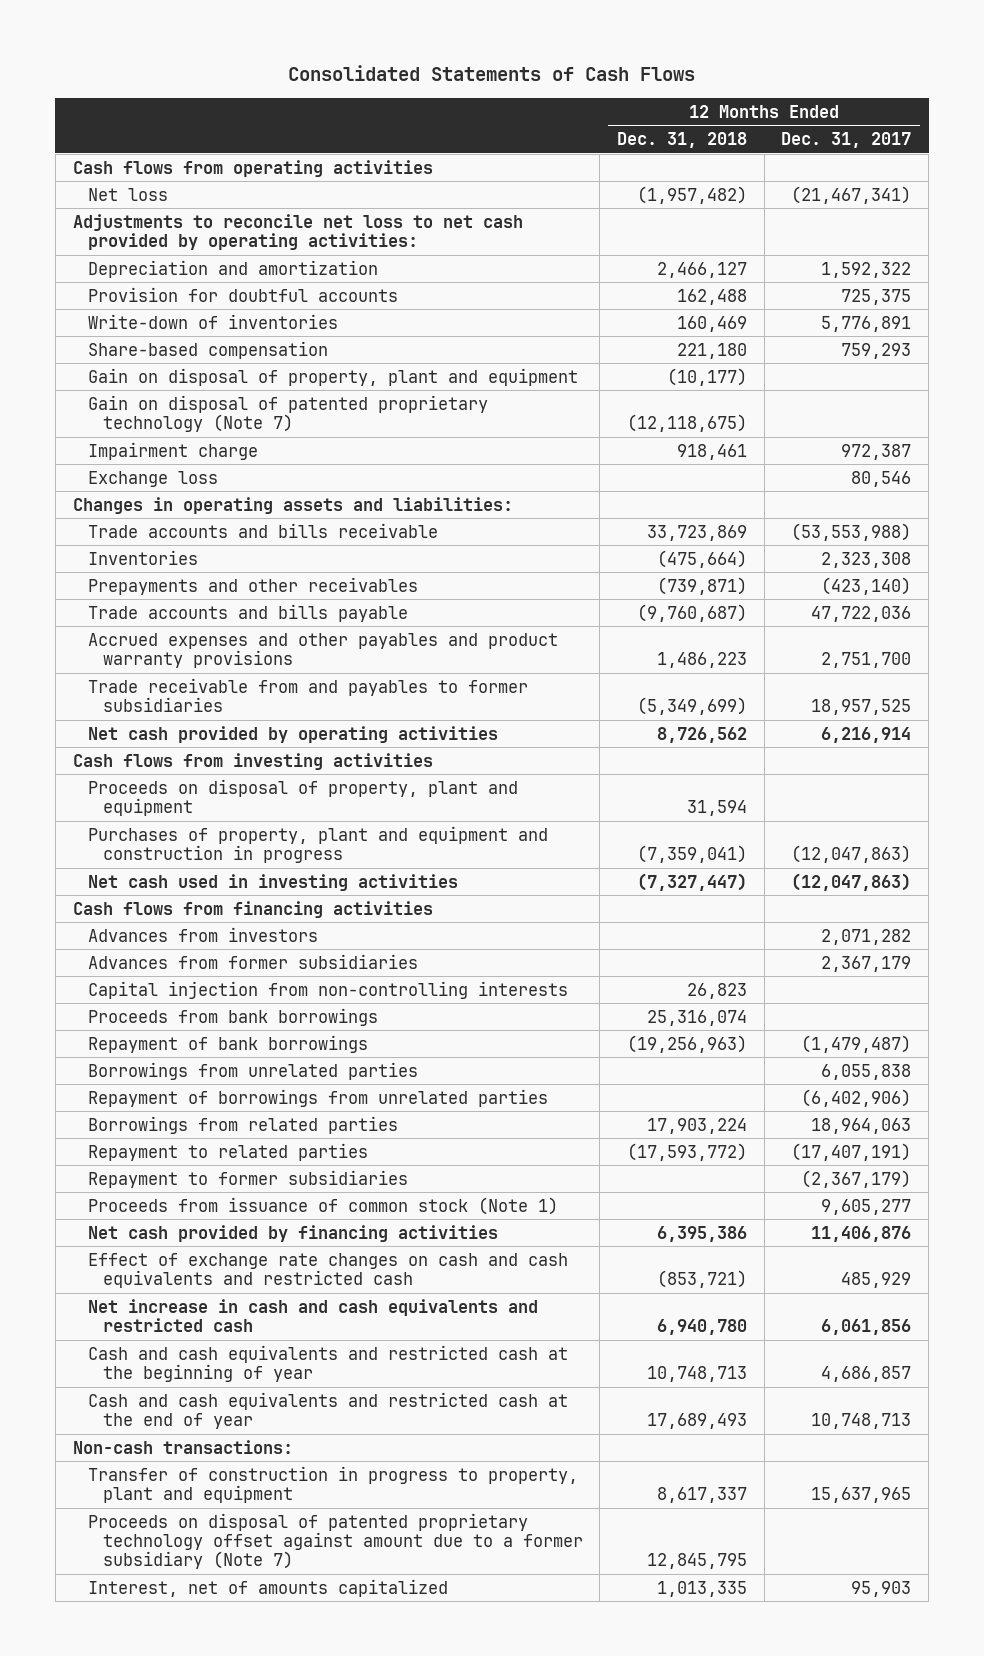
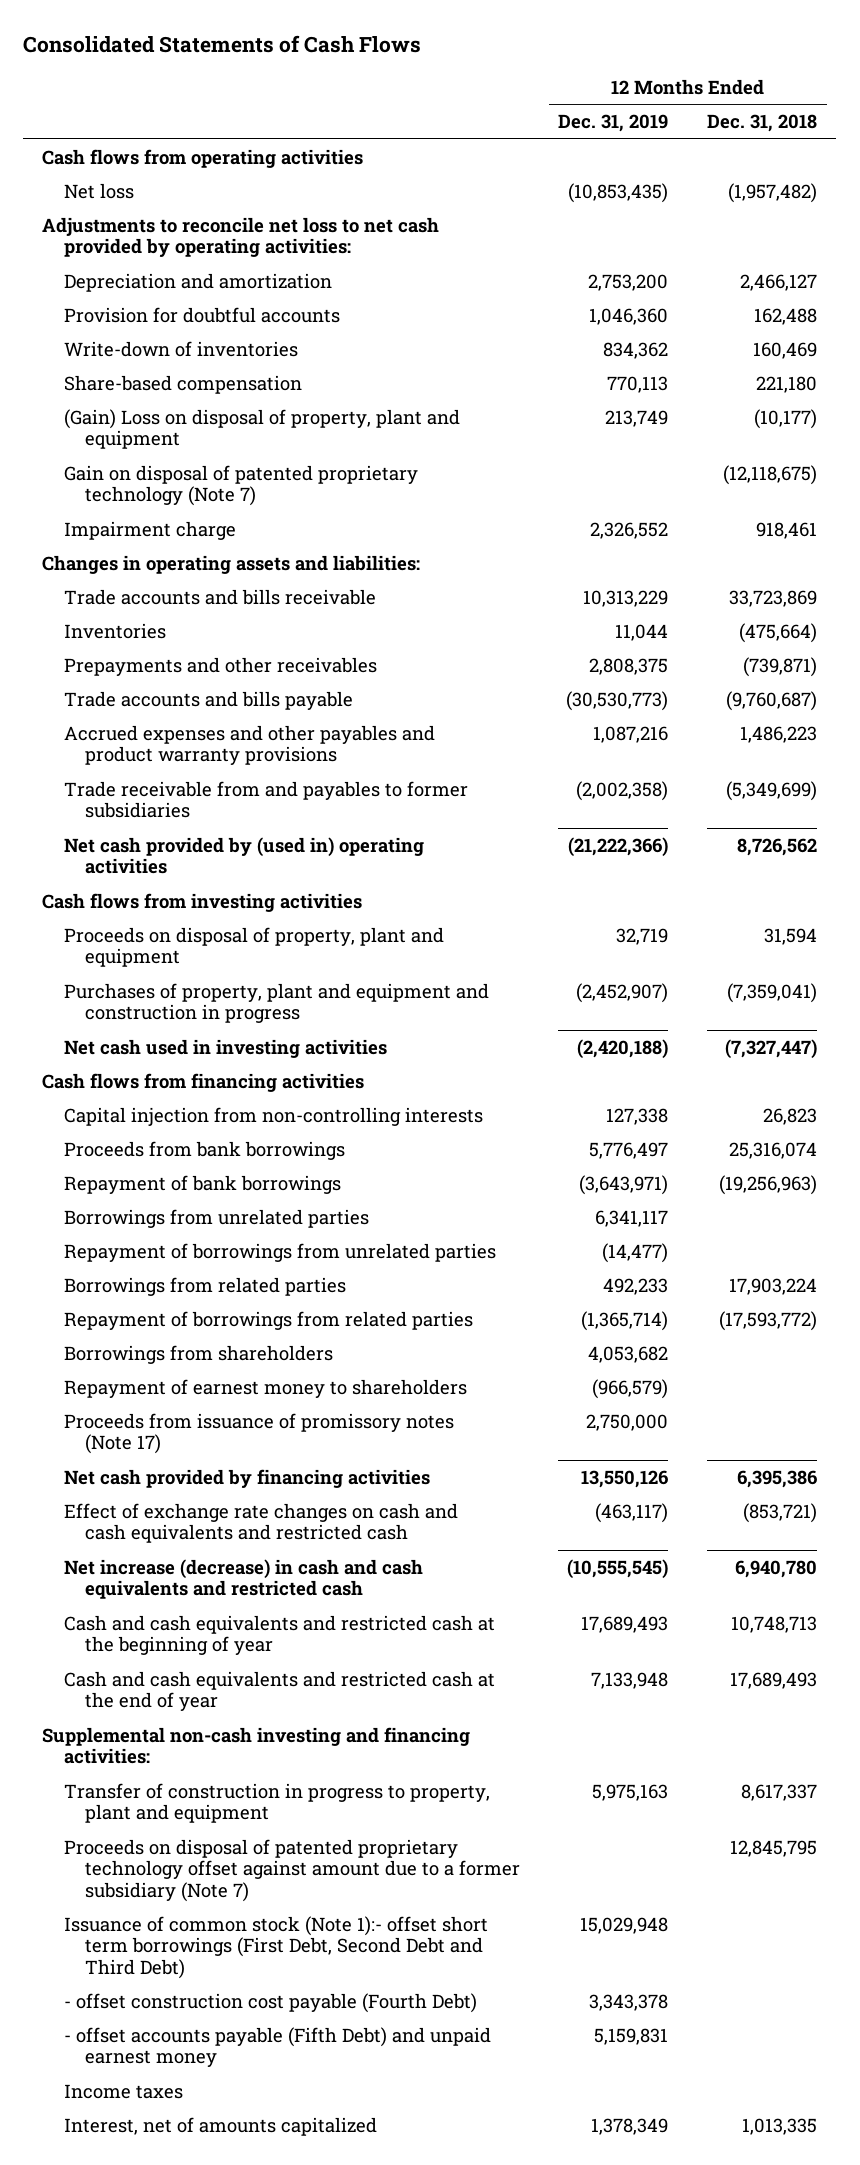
[781,132,912,149] Dec. 31, 2017 -> none
none -> [558,114,669,133] Dec. 31, 2019
[87,367,578,386] Gain on disposal of property, plant and equipment -> [63,408,460,450] (Gain) Loss on disposal of property, plant and equipment
[87,470,218,487] Exchange loss -> none
[87,725,498,743] Net cash provided by operating activities -> [63,836,424,875] Net cash provided by (used in) operating activities
[87,926,318,942] Advances from investors -> none
[87,953,418,969] Advances from former subsidiaries -> none
[87,1169,408,1188] Repayment to former subsidiaries -> none
[87,1196,558,1215] Proceeds from issuance of common stock (Note 1) -> none
[87,1142,368,1161] Repayment to related parties -> [63,1310,473,1330] Repayment of borrowings from related parties
none -> [63,1344,333,1364] Borrowings from shareholders
none -> [63,1378,467,1398] Repayment of earnest money to shareholders
none -> [63,1412,454,1455] Proceeds from issuance of promissory notes (Note 17)
[87,1298,538,1333] Net increase in cash and cash equivalents and restricted cash -> [63,1558,423,1600] Net increase (decrease) in cash and cash equivalents and restricted cash
[72,1439,293,1454] Non-cash transactions: -> none
none -> [42,1726,471,1765] Supplemental non-cash investing and financing activities:
none -> [63,1915,488,1979] Issuance of common stock (Note 1):- offset short term borrowings (First Debt, Second Debt and Third Debt)
none -> [63,1992,477,2013] - offset construction cost payable (Fourth Debt)
none -> [63,2026,491,2068] - offset accounts payable (Fifth Debt) and unpaid earnest money
none -> [63,2083,183,2099] Income taxes

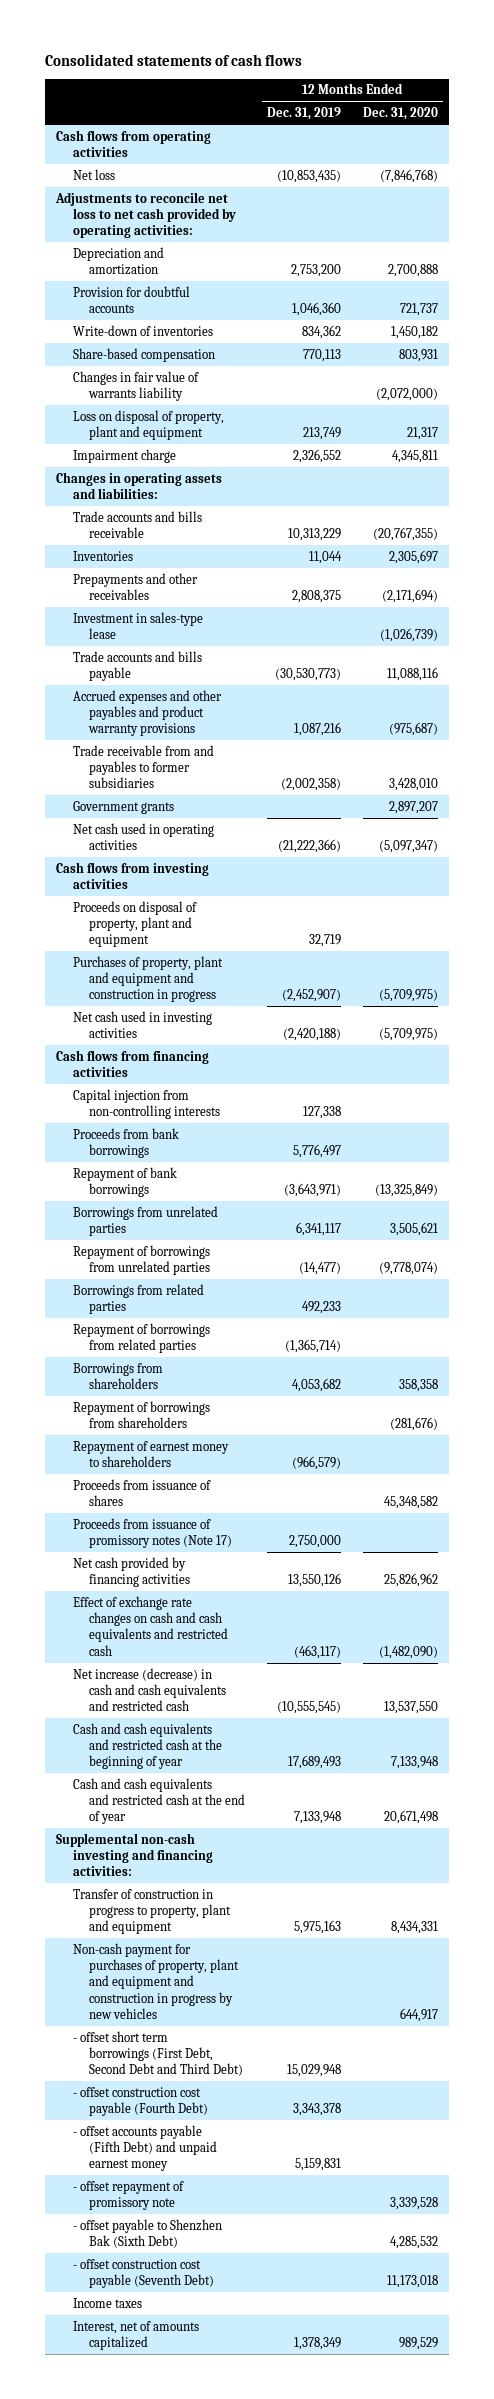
[23,34,422,53] Consolidated Statements of Cash Flows -> [45,53,303,66] Consolidated statements of cash flows
[707,114,818,133] Dec. 31, 2018 -> none
none -> [362,107,438,121] Dec. 31, 2020
[63,464,418,507] Gain on disposal of patented proprietary technology (Note 7) -> none
none -> [72,370,199,402] Changes in fair value of warrants liability
[63,408,460,450] (Gain) Loss on disposal of property, plant and equipment -> [72,409,224,441] Loss on disposal of property, plant and equipment
none -> [72,611,203,640] Investment in sales-type lease
none -> [72,800,174,814] Government grants
[63,836,424,875] Net cash provided by (used in) operating activities -> [72,822,214,851] Net cash used in operating activities
none -> [72,1400,210,1429] Repayment of borrowings from shareholders
none -> [72,1478,211,1507] Proceeds from issuance of shares
[63,1838,520,1902] Proceeds on disposal of patented proprietary technology offset against amount due to a former subsidiary (Note 7) -> none
none -> [72,1942,240,2019] Non-cash payment for purchases of property, plant and equipment and construction in progress by new vehicles
[63,1915,488,1979] Issuance of common stock (Note 1):- offset short term borrowings (First Debt, Second Debt and Third Debt) -> [72,2030,244,2077] - offset short term borrowings (First Debt, Second Debt and Third Debt)
none -> [72,2180,184,2211] - offset repayment of promissory note
none -> [72,2218,222,2249] - offset payable to Shenzhen Bak (Sixth Debt)
none -> [72,2258,215,2289] - offset construction cost payable (Seventh Debt)

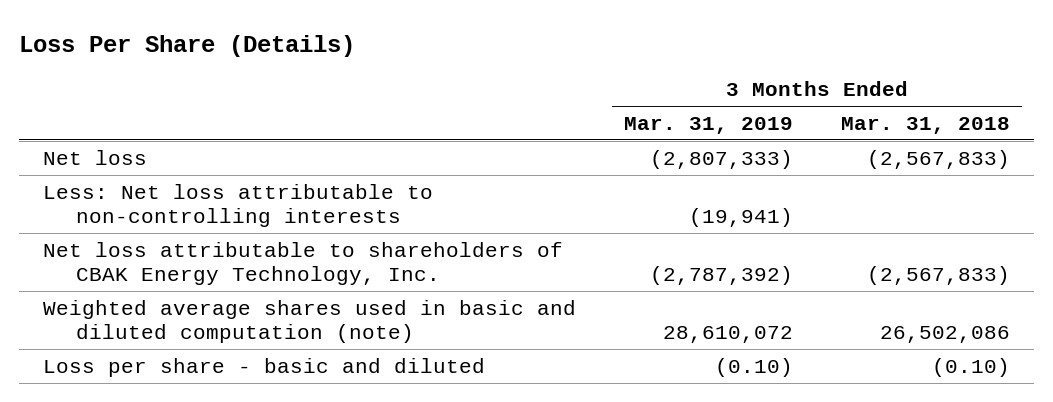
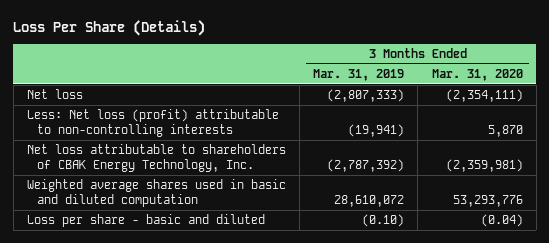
[841,117,1011,135] Mar. 31, 2018 -> none
none -> [431,69,523,82] Mar. 31, 2020
[42,183,433,228] Less: Net loss attributable to non-controlling interests -> [26,109,279,138] Less: Net loss (profit) attributable to non-controlling interests
[42,299,576,344] Weighted average shares used in basic and diluted computation (note) -> [26,179,286,208] Weighted average shares used in basic and diluted computation

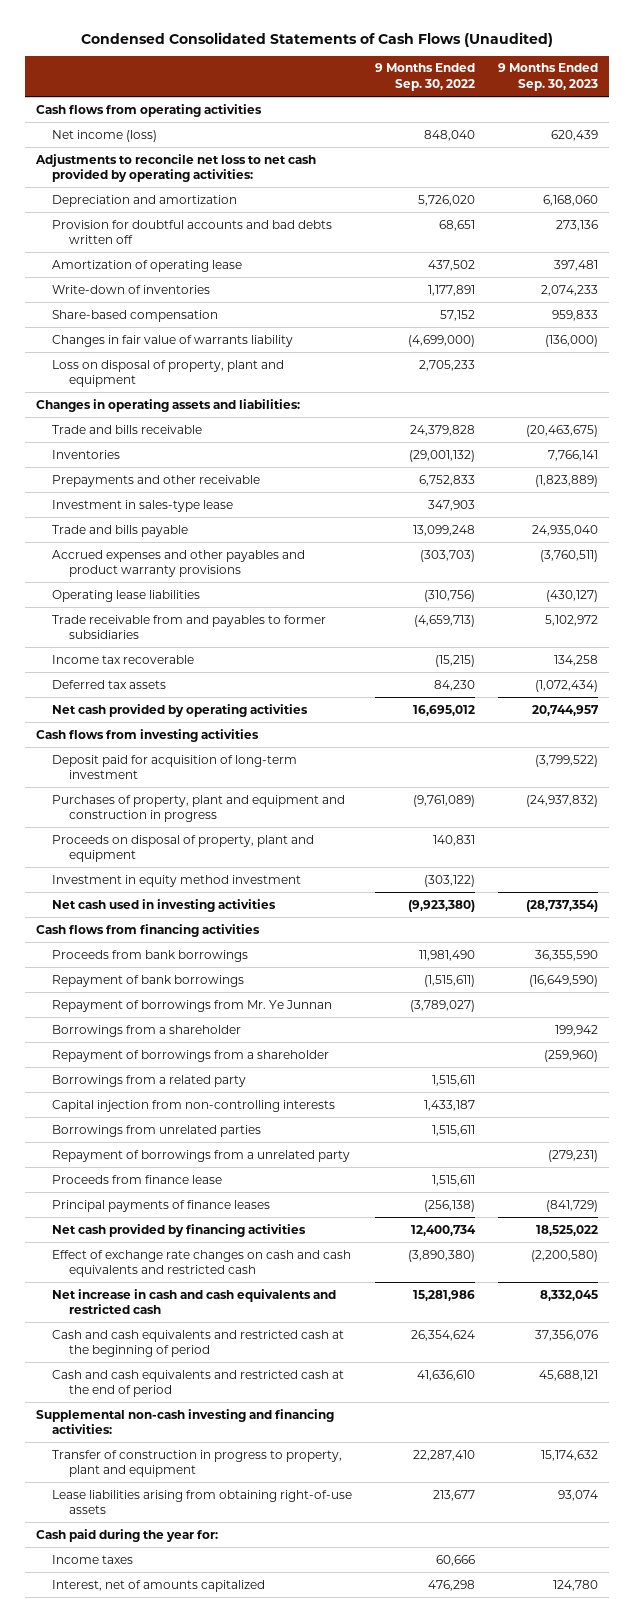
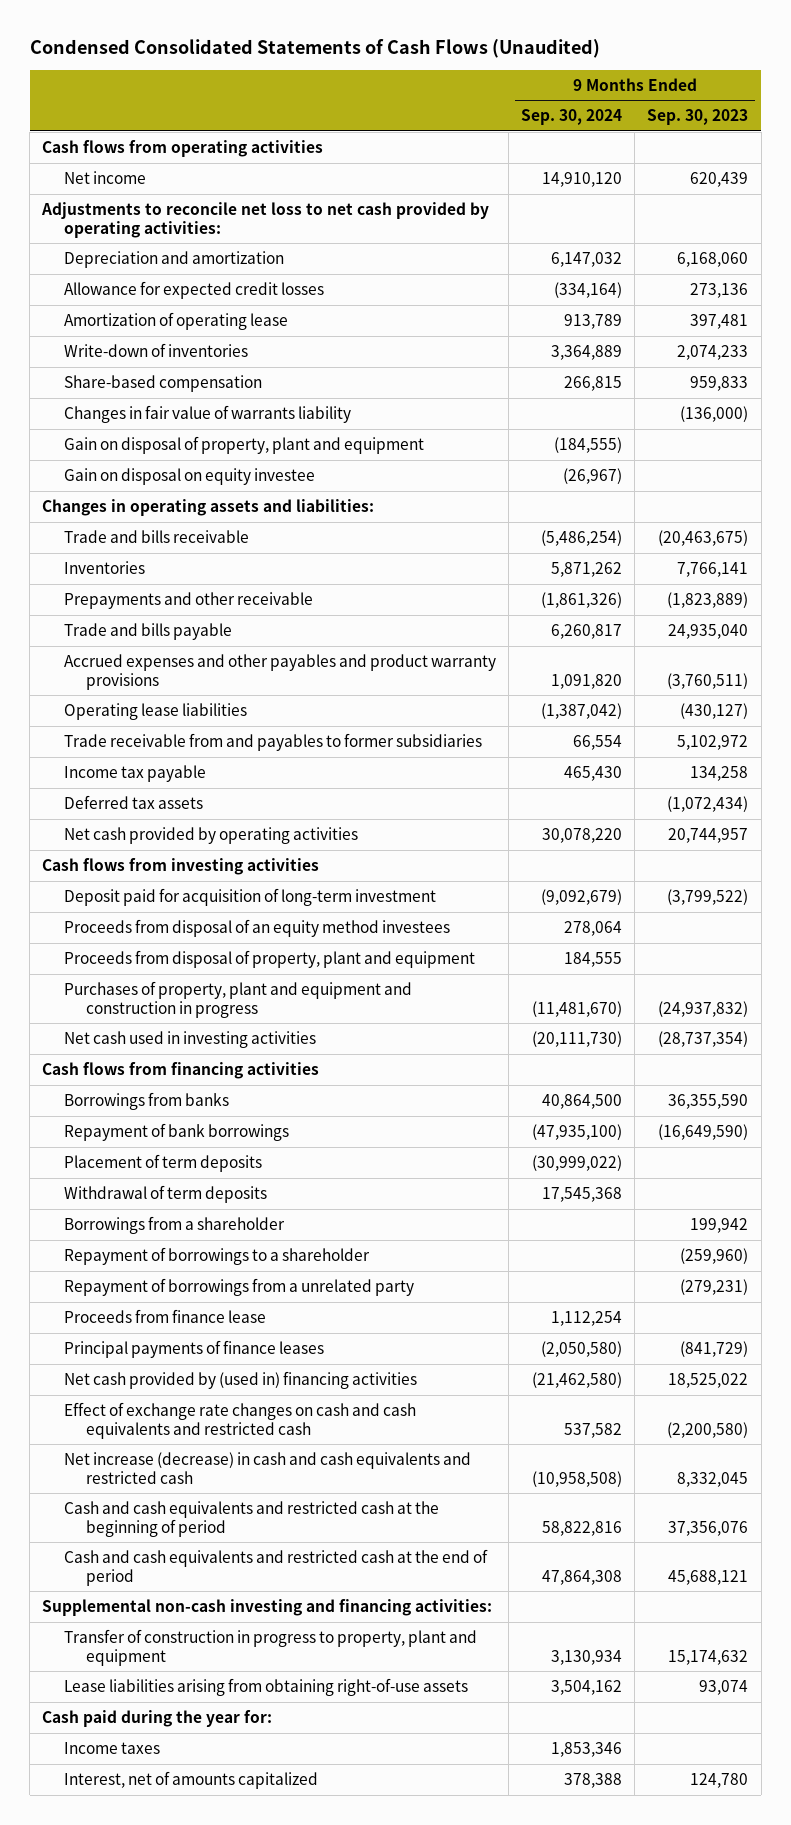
[375,63,476,91] 9 Months Ended Sep. 30, 2022 -> none
none -> [521,109,623,126] Sep. 30, 2024
[52,129,158,142] Net income (loss) -> [63,171,146,185] Net income
[52,219,333,245] Provision for doubtful accounts and bad debts written off -> [63,281,324,300] Allowance for expected credit losses
[52,359,285,388] Loss on disposal of property, plant and equipment -> [63,436,424,455] Gain on disposal of property, plant and equipment
none -> [63,468,315,486] Gain on disposal on equity investee
[52,499,234,512] Investment in sales-type lease -> none
[52,654,195,664] Income tax recoverable -> [63,765,206,783] Income tax payable
none -> [63,919,450,938] Proceeds from disposal of an equity method investees
none -> [63,950,475,969] Proceeds from disposal of property, plant and equipment
[52,834,315,863] Proceeds on disposal of property, plant and equipment -> none
[52,874,302,887] Investment in equity method investment -> none
[52,949,249,962] Proceeds from bank borrowings -> [63,1092,229,1111] Borrowings from banks
[52,999,333,1012] Repayment of borrowings from Mr. Ye Junnan -> none
none -> [63,1154,262,1173] Placement of term deposits
none -> [63,1185,267,1204] Withdrawal of term deposits
[52,1074,247,1087] Borrowings from a related party -> none
[52,1099,336,1112] Capital injection from non-controlling interests -> none
[52,1124,262,1137] Borrowings from unrelated parties -> none
[52,1049,330,1062] Repayment of borrowings from a shareholder -> [63,1247,370,1266] Repayment of borrowings to a shareholder
[52,1223,307,1237] Net cash provided by financing activities -> [63,1371,417,1390] Net cash provided by (used in) financing activities
[52,1288,337,1315] Net increase in cash and cash equivalents and restricted cash -> [63,1452,471,1484] Net increase (decrease) in cash and cash equivalents and restricted cash

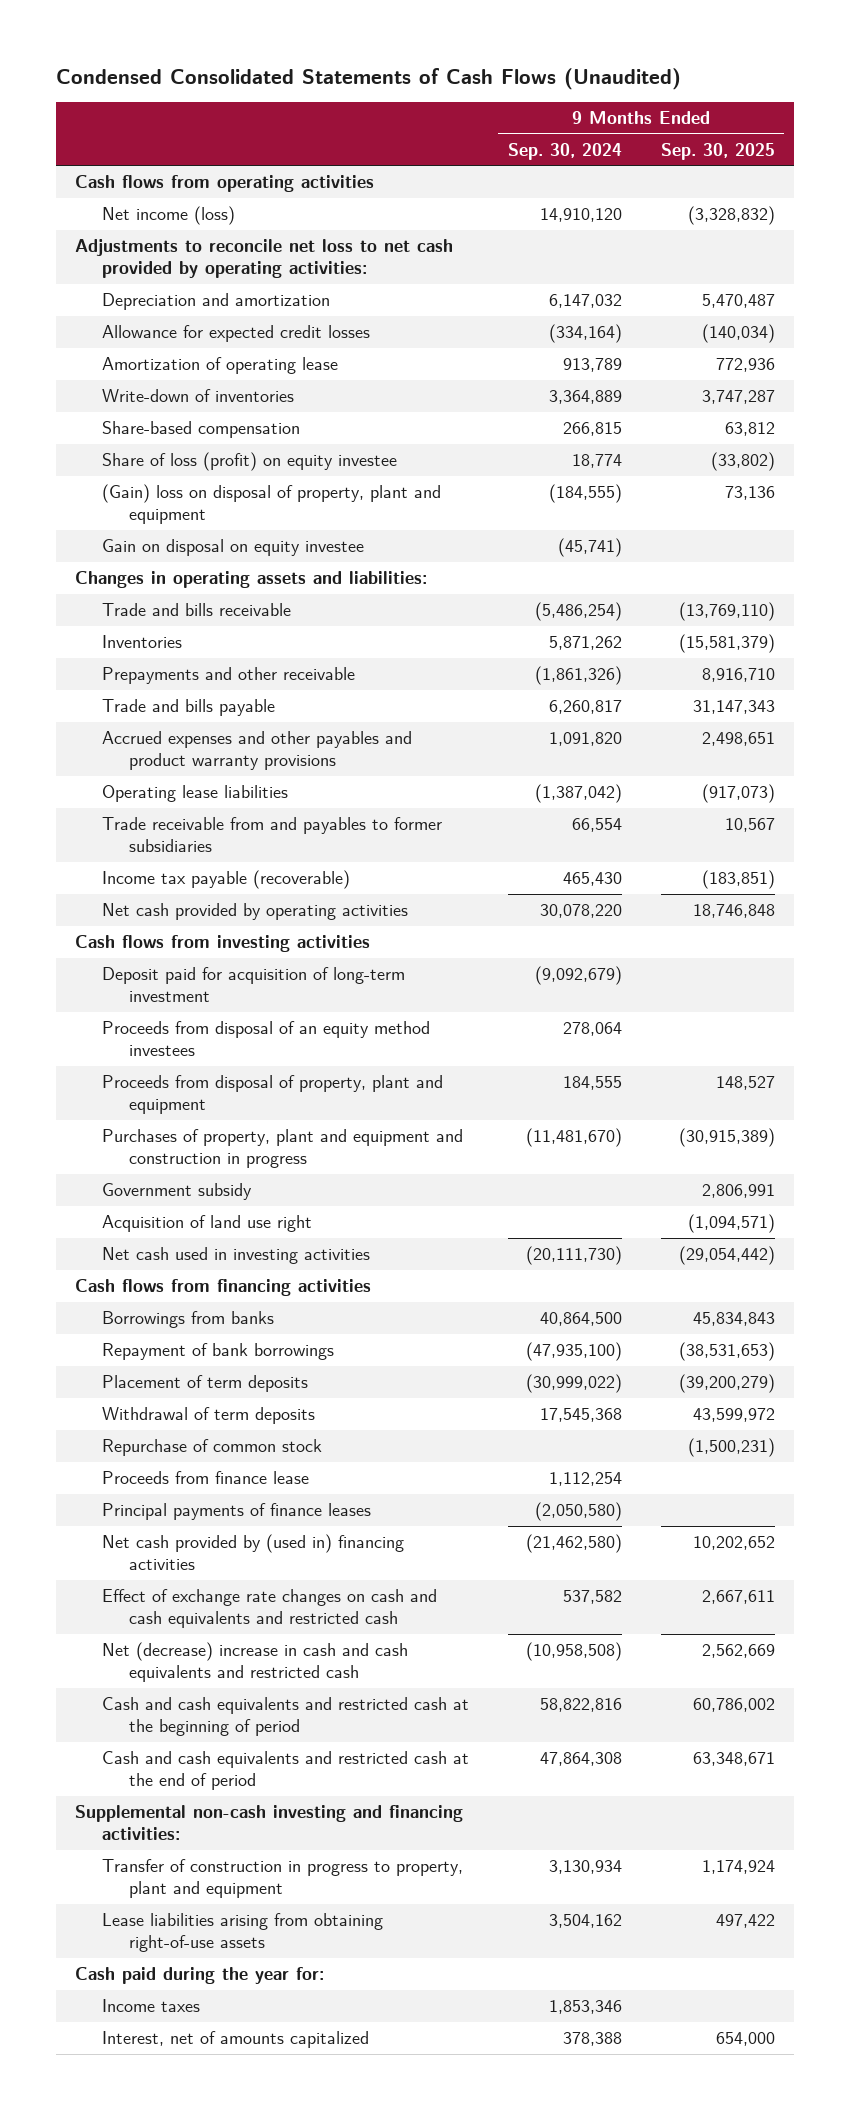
[647,109,749,126] Sep. 30, 2023 -> none
none -> [660,142,775,160] Sep. 30, 2025
[63,171,146,185] Net income -> [102,206,236,226] Net income (loss)
[63,405,351,424] Changes in fair value of warrants liability -> none
none -> [102,452,398,472] Share of loss (profit) on equity investee
[63,436,424,455] Gain on disposal of property, plant and equipment -> [102,484,442,524] (Gain) loss on disposal of property, plant and equipment
[563,468,623,485] (26,967) -> [557,538,622,558] (45,741)
[63,795,203,810] Deferred tax assets -> none
[63,765,206,783] Income tax payable -> [102,870,351,890] Income tax payable (recoverable)
none -> [102,1183,253,1201] Government subsidy
none -> [102,1215,313,1233] Acquisition of land use right
[63,1216,285,1235] Borrowings from a shareholder -> none
[63,1247,370,1266] Repayment of borrowings to a shareholder -> none
[63,1278,414,1297] Repayment of borrowings from a unrelated party -> none
none -> [102,1439,323,1457] Repurchase of common stock
[63,1452,471,1484] Net increase (decrease) in cash and cash equivalents and restricted cash -> [102,1642,409,1682] Net (decrease) increase in cash and cash equivalents and restricted cash

